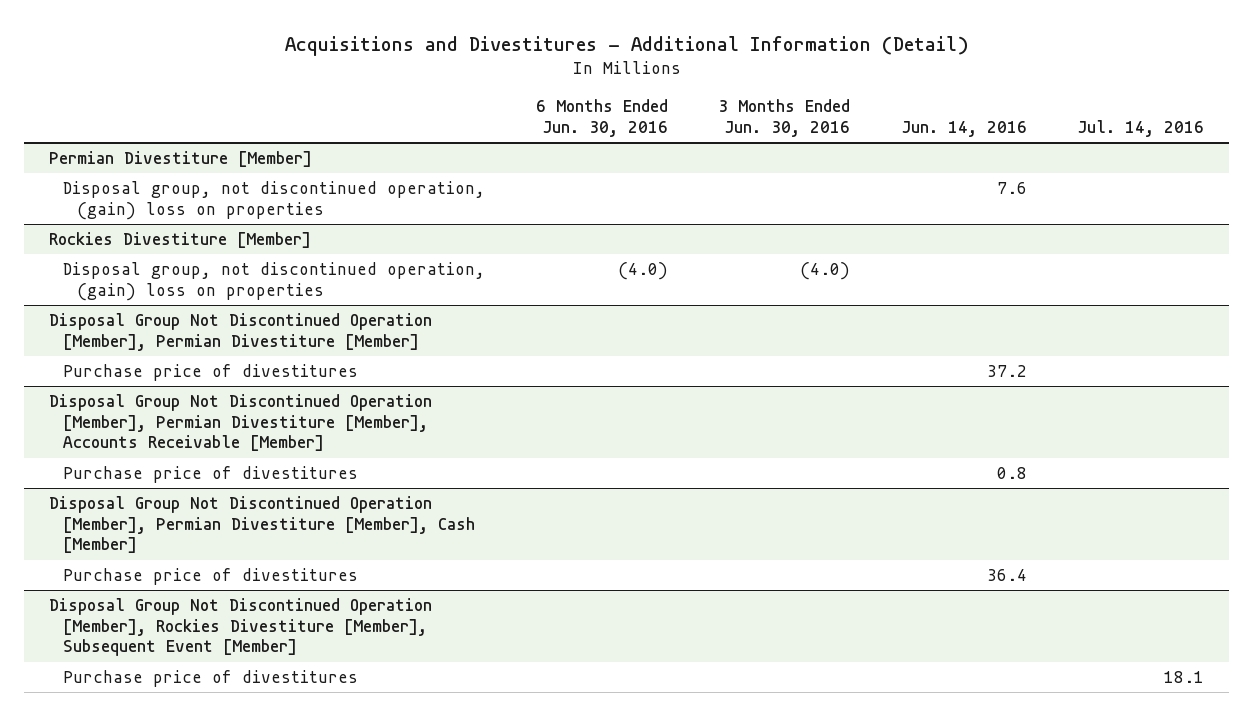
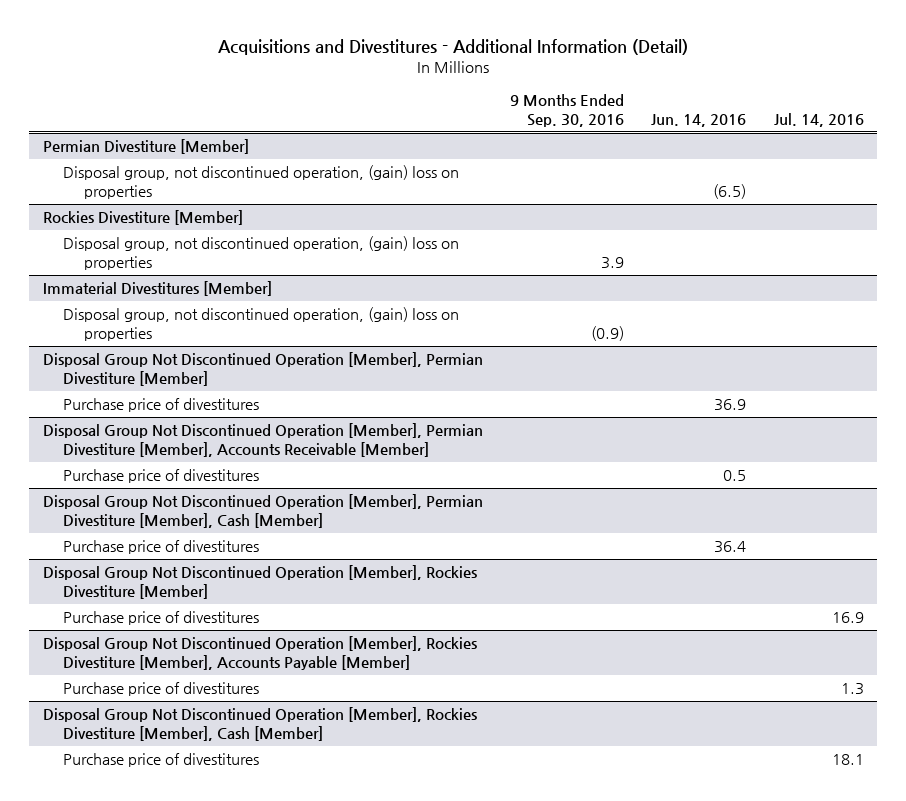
[535,99,668,137] 6 Months Ended Jun. 30, 2016 -> none
[718,99,851,137] 3 Months Ended Jun. 30, 2016 -> none
none -> [509,94,624,128] 9 Months Ended Sep. 30, 2016
[996,182,1027,195] 7.6 -> [713,184,747,200] (6.5)
none -> [42,281,272,297] Immaterial Divestitures [Member]
none -> [63,307,460,342] Disposal group, not discontinued operation, (gain) loss on properties
[986,365,1027,378] 37.2 -> [714,399,747,412] 36.9
[996,467,1027,480] 0.8 -> [723,470,747,482] 0.5
none -> [42,565,477,600] Disposal Group Not Discontinued Operation [Member], Rockies Divestiture [Member]
none -> [63,611,260,626] Purchase price of divestitures
none -> [42,636,477,671] Disposal Group Not Discontinued Operation [Member], Rockies Divestiture [Member], Accounts Payable [Member]
none -> [63,682,260,697] Purchase price of divestitures
[49,598,433,657] Disposal Group Not Discontinued Operation [Member], Rockies Divestiture [Member], Subsequent Event [Member] -> [42,707,477,742] Disposal Group Not Discontinued Operation [Member], Rockies Divestiture [Member], Cash [Member]

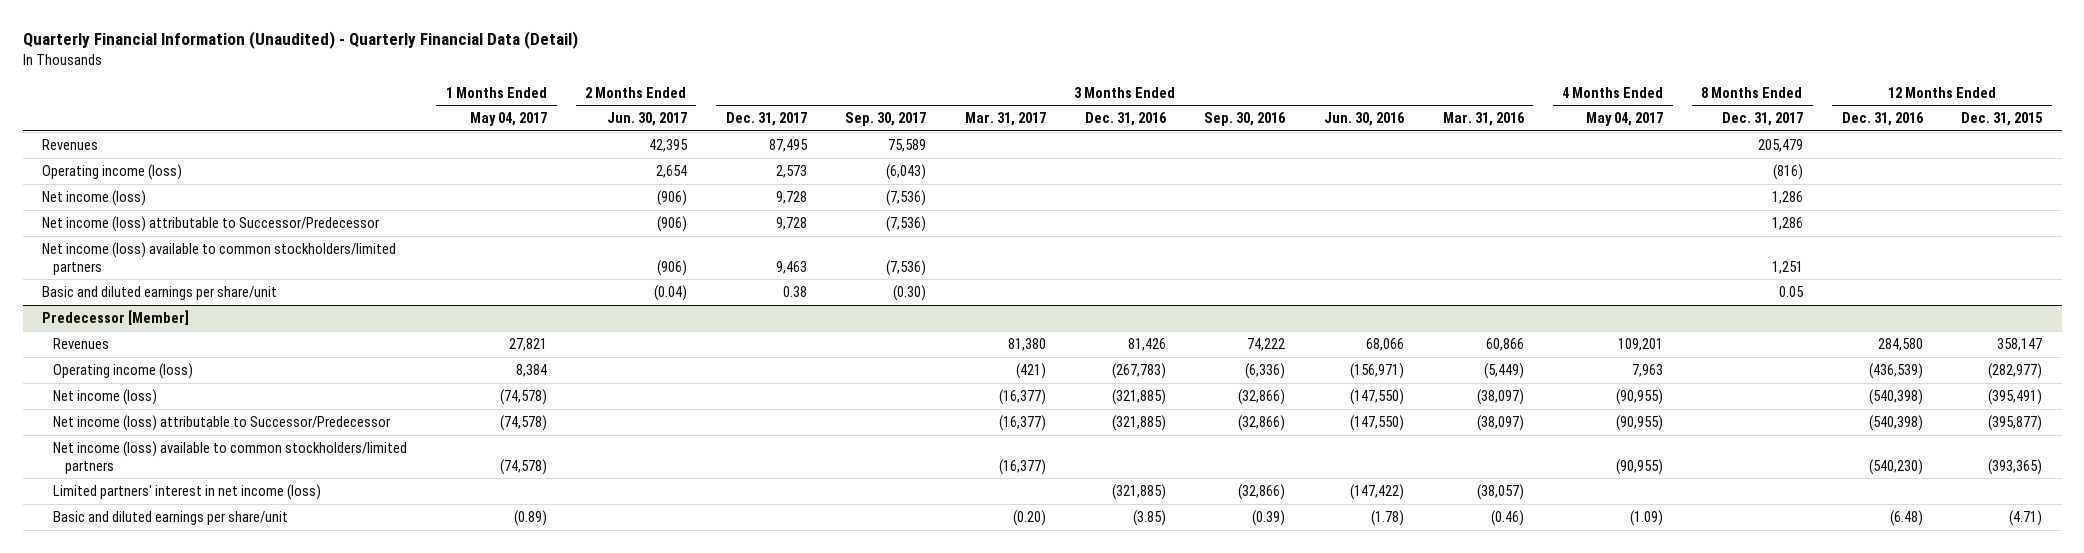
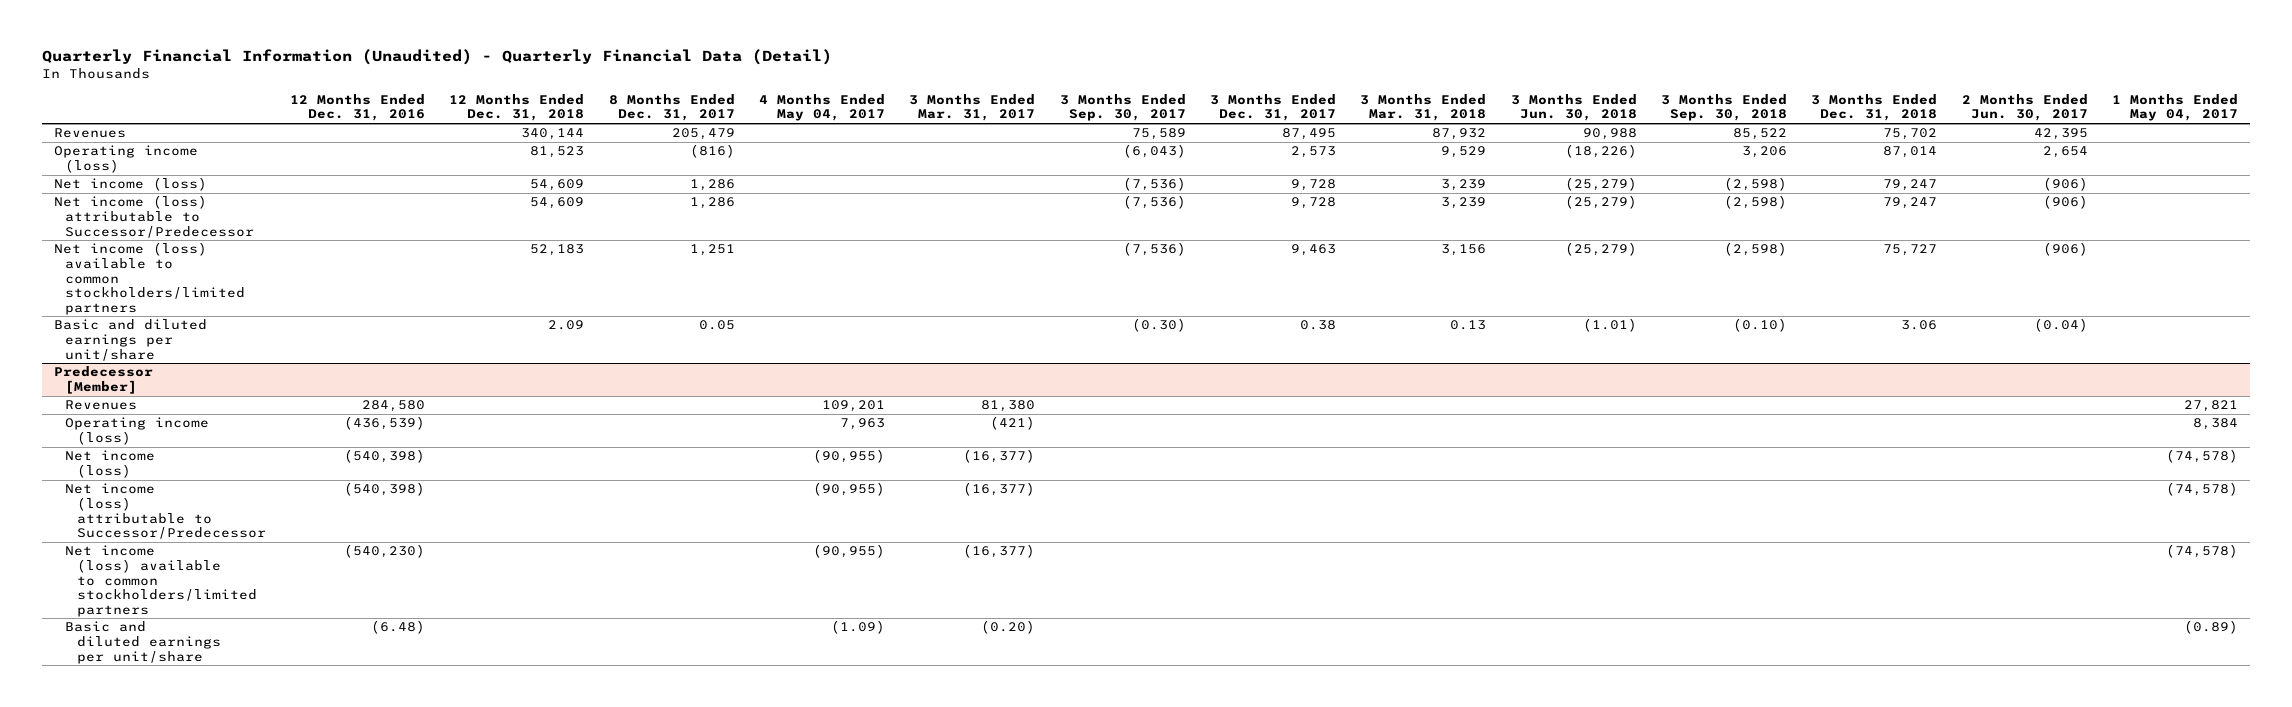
[1084,112,1167,127] Dec. 31, 2016 -> none
[1204,112,1287,127] Sep. 30, 2016 -> none
[1323,112,1405,127] Jun. 30, 2016 -> none
[1442,112,1525,127] Mar. 31, 2016 -> none
[1961,112,2044,127] Dec. 31, 2015 -> none
none -> [449,93,585,122] 12 Months Ended Dec. 31, 2018
none -> [1360,93,1487,122] 3 Months Ended Mar. 31, 2018
none -> [1510,93,1637,122] 3 Months Ended Jun. 30, 2018
none -> [1660,93,1787,122] 3 Months Ended Sep. 30, 2018
none -> [1811,93,1938,122] 3 Months Ended Dec. 31, 2018
[41,286,277,301] Basic and diluted earnings per share/unit -> [53,319,207,361] Basic and diluted earnings per unit/share
[53,484,322,501] Limited partners' interest in net income (loss) -> none
[53,511,289,526] Basic and diluted earnings per share/unit -> [65,621,221,664] Basic and diluted earnings per unit/share

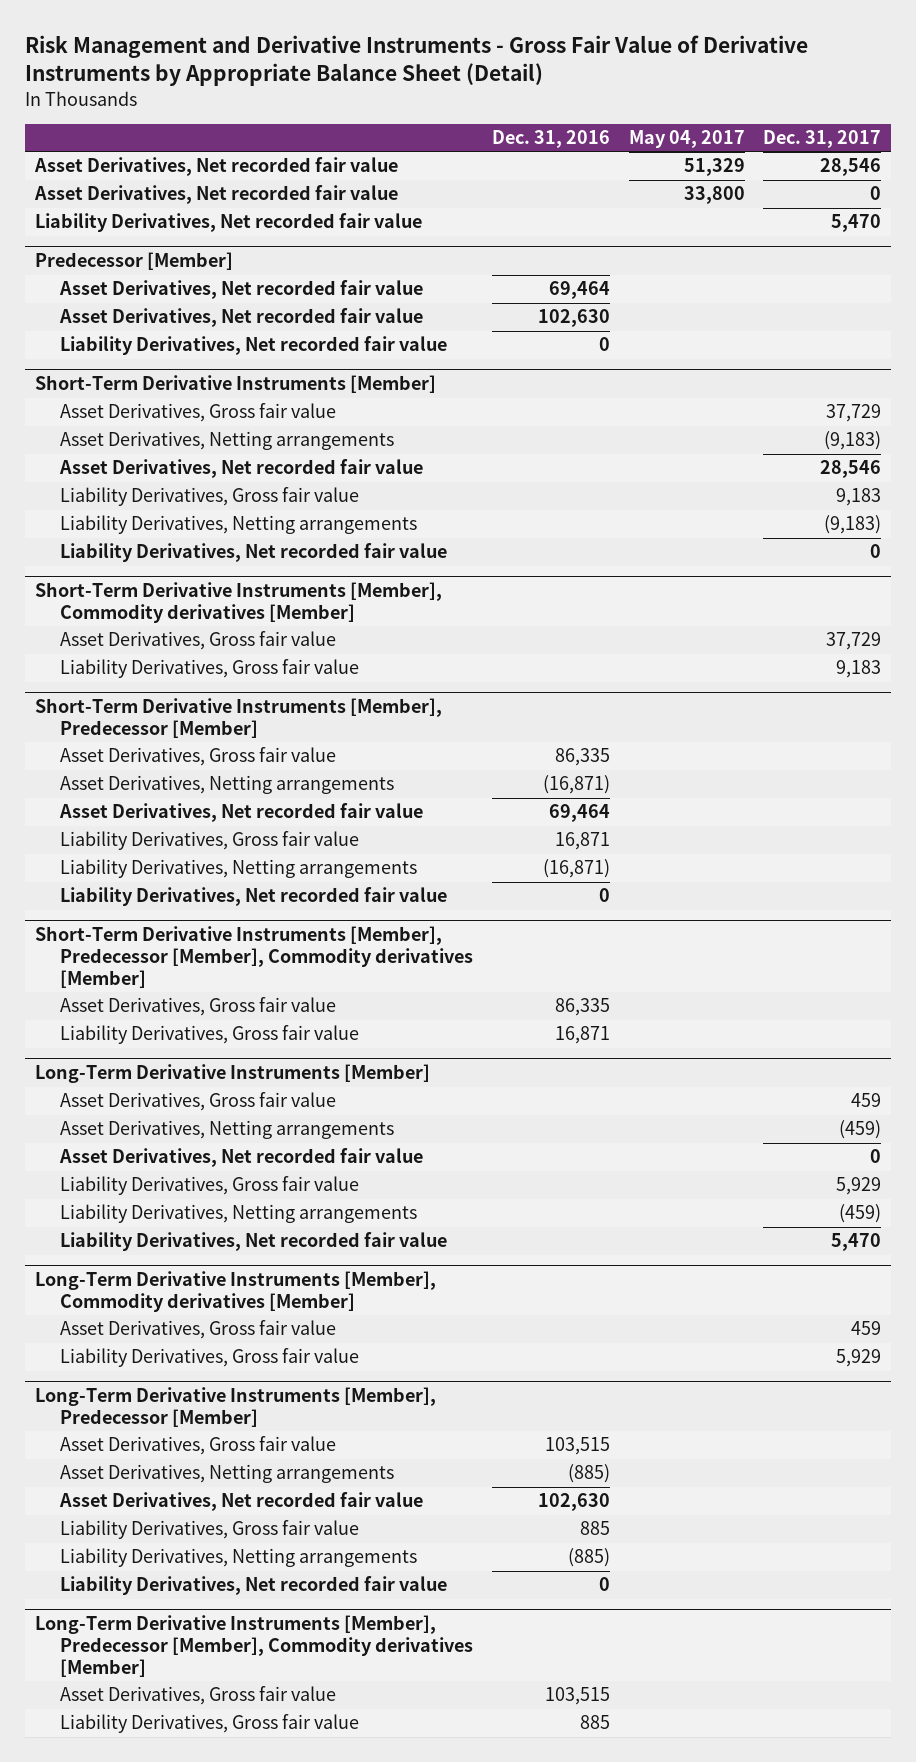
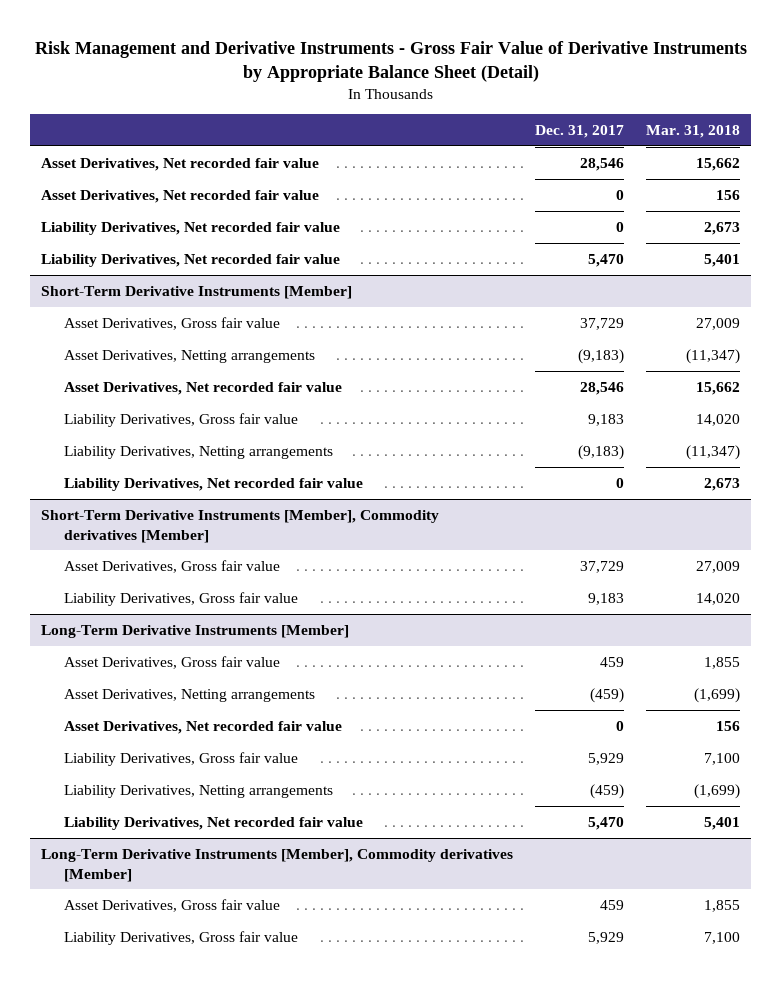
[491,130,610,149] Dec. 31, 2016 -> none
[628,130,745,149] May 04, 2017 -> none
none -> [646,125,741,139] Mar. 31, 2018
none -> [40,221,340,235] Liability Derivatives, Net recorded fair value
[34,252,233,271] Predecessor [Member] -> none
[58,280,423,300] Asset Derivatives, Net recorded fair value -> none
[58,308,423,328] Asset Derivatives, Net recorded fair value -> none
[59,336,447,356] Liability Derivatives, Net recorded fair value -> none
[34,698,442,739] Short-Term Derivative Instruments [Member], Predecessor [Member] -> none
[59,747,336,767] Asset Derivatives, Gross fair value -> none
[59,775,394,795] Asset Derivatives, Netting arrangements -> none
[58,803,423,823] Asset Derivatives, Net recorded fair value -> none
[59,831,359,851] Liability Derivatives, Gross fair value -> none
[59,859,417,879] Liability Derivatives, Netting arrangements -> none
[59,887,447,907] Liability Derivatives, Net recorded fair value -> none
[34,926,473,988] Short-Term Derivative Instruments [Member], Predecessor [Member], Commodity derivatives [Member] -> none
[59,997,336,1017] Asset Derivatives, Gross fair value -> none
[59,1025,359,1045] Liability Derivatives, Gross fair value -> none
[34,1387,436,1428] Long-Term Derivative Instruments [Member], Predecessor [Member] -> none
[59,1436,336,1456] Asset Derivatives, Gross fair value -> none
[59,1464,394,1484] Asset Derivatives, Netting arrangements -> none
[58,1492,423,1512] Asset Derivatives, Net recorded fair value -> none
[59,1520,359,1540] Liability Derivatives, Gross fair value -> none
[59,1548,417,1568] Liability Derivatives, Netting arrangements -> none
[59,1576,447,1596] Liability Derivatives, Net recorded fair value -> none
[34,1615,473,1677] Long-Term Derivative Instruments [Member], Predecessor [Member], Commodity derivatives [Member] -> none
[59,1686,336,1706] Asset Derivatives, Gross fair value -> none
[59,1714,359,1734] Liability Derivatives, Gross fair value -> none

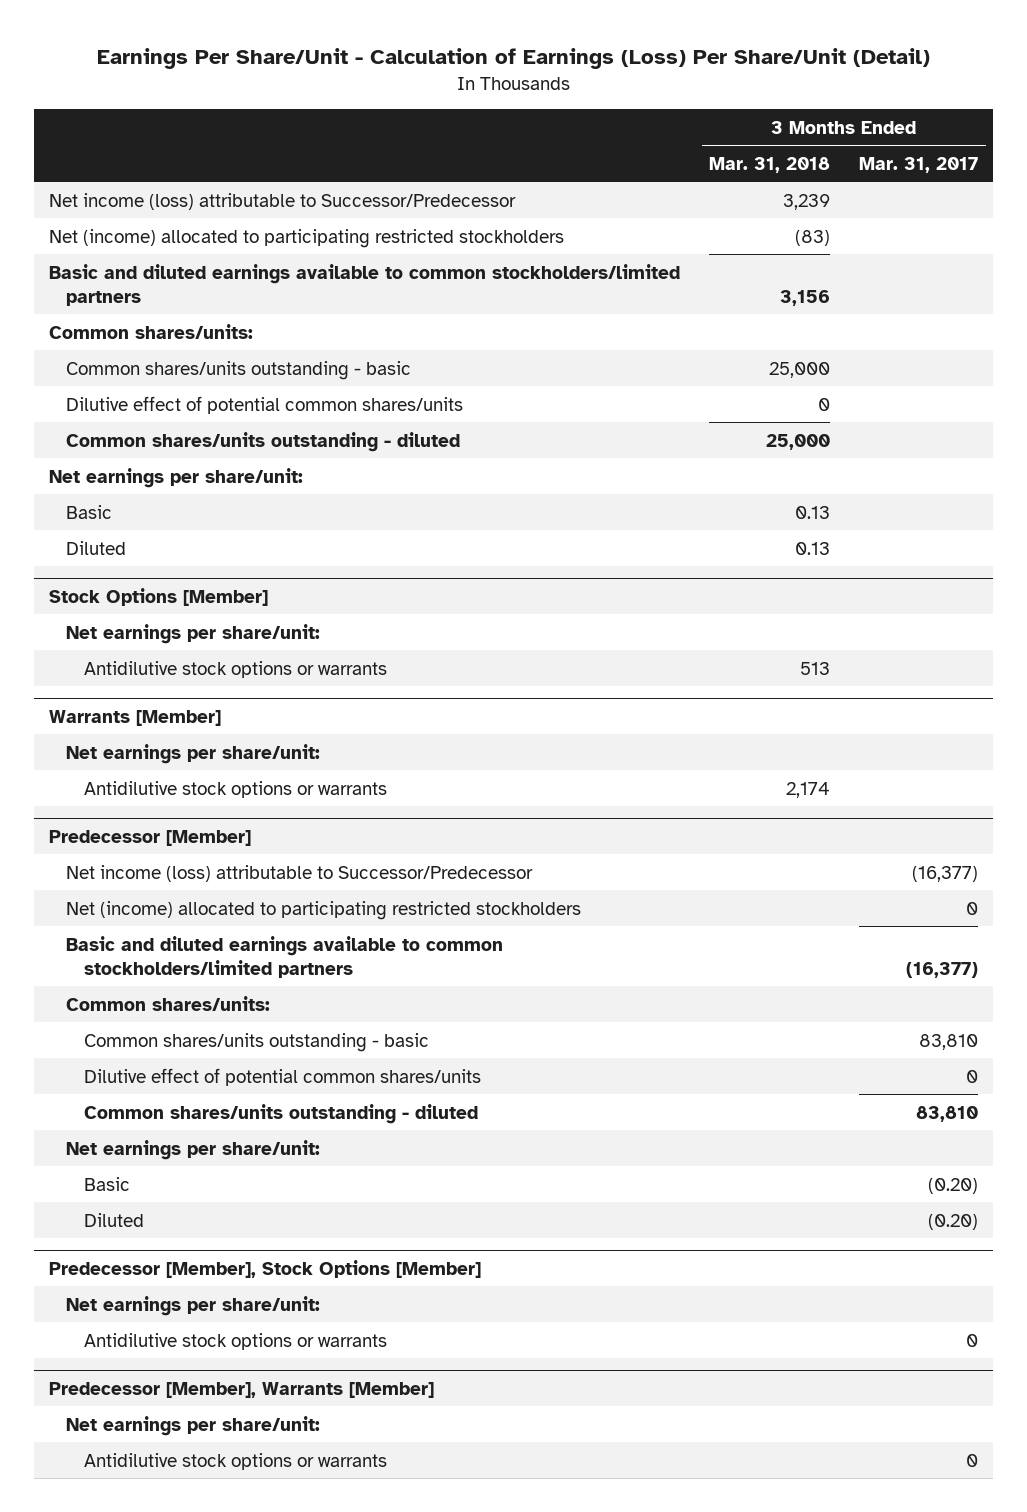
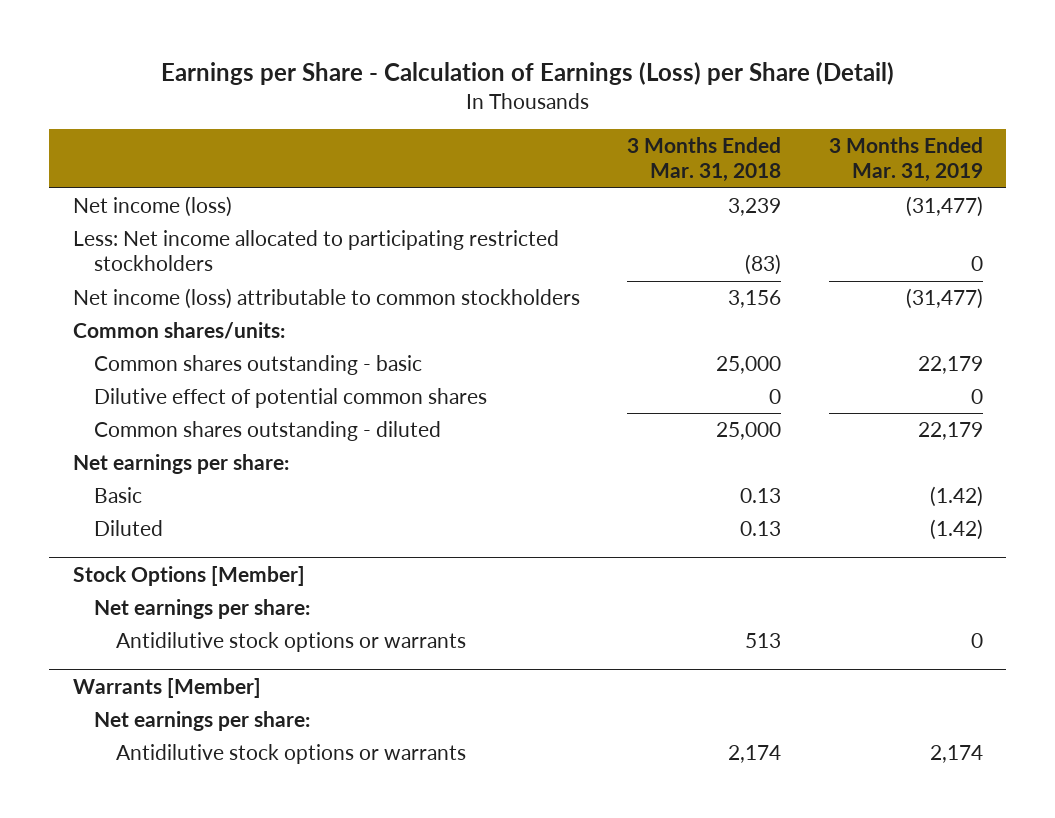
[96,48,930,70] Earnings Per Share/Unit - Calculation of Earnings (Loss) Per Share/Unit (Detail) -> [160,61,894,85] Earnings per Share - Calculation of Earnings (Loss) per Share (Detail)
[859,156,979,173] Mar. 31, 2017 -> none
none -> [828,137,983,183] 3 Months Ended Mar. 31, 2019
[48,192,516,210] Net income (loss) attributable to Successor/Predecessor -> [72,196,232,218] Net income (loss)
[48,228,564,248] Net (income) allocated to participating restricted stockholders -> [72,230,559,272] Less: Net income allocated to participating restricted stockholders
[48,263,680,306] Basic and diluted earnings available to common stockholders/limited partners -> [72,288,580,310] Net income (loss) attributable to common stockholders
[66,360,412,380] Common shares/units outstanding - basic -> [94,355,423,376] Common shares outstanding - basic
[66,395,464,414] Dilutive effect of potential common shares/units -> [94,388,488,409] Dilutive effect of potential common shares
[66,431,461,452] Common shares/units outstanding - diluted -> [94,421,442,442] Common shares outstanding - diluted
[48,467,303,488] Net earnings per share/unit: -> [72,454,289,475] Net earnings per share:
[66,623,321,644] Net earnings per share/unit: -> [94,599,311,620] Net earnings per share:
[66,743,321,764] Net earnings per share/unit: -> [94,711,311,732] Net earnings per share:
[48,829,251,846] Predecessor [Member] -> none
[66,864,534,882] Net income (loss) attributable to Successor/Predecessor -> none
[66,900,582,920] Net (income) allocated to participating restricted stockholders -> none
[66,935,504,978] Basic and diluted earnings available to common stockholders/limited partners -> none
[66,995,271,1011] Common shares/units: -> none
[83,1032,429,1052] Common shares/units outstanding - basic -> none
[83,1067,481,1086] Dilutive effect of potential common shares/units -> none
[83,1103,478,1124] Common shares/units outstanding - diluted -> none
[66,1139,321,1160] Net earnings per share/unit: -> none
[83,1176,130,1191] Basic -> none
[83,1212,144,1227] Diluted -> none
[48,1259,481,1278] Predecessor [Member], Stock Options [Member] -> none
[66,1295,321,1316] Net earnings per share/unit: -> none
[83,1332,387,1350] Antidilutive stock options or warrants -> none
[48,1381,434,1398] Predecessor [Member], Warrants [Member] -> none
[66,1415,321,1436] Net earnings per share/unit: -> none
[83,1452,387,1470] Antidilutive stock options or warrants -> none

